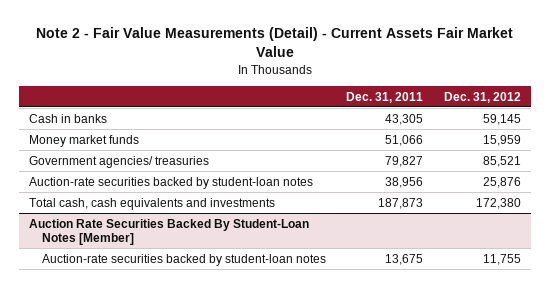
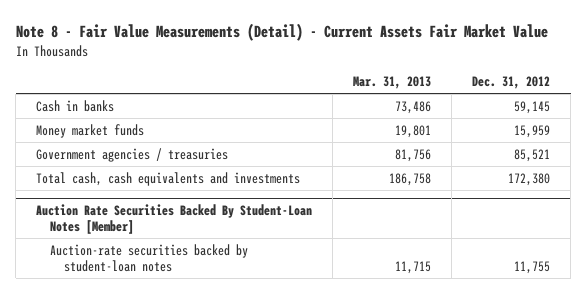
[35,27,513,58] Note 2 - Fair Value Measurements (Detail) - Current Assets Fair Market Value -> [15,23,548,42] Note 8 - Fair Value Measurements (Detail) - Current Assets Fair Market Value
[346,91,424,103] Dec. 31, 2011 -> none
none -> [353,76,432,90] Mar. 31, 2013
[29,176,314,189] Auction-rate securities backed by student-loan notes -> none
[29,155,210,168] Government agencies/ treasuries -> [36,147,229,162] Government agencies / treasuries

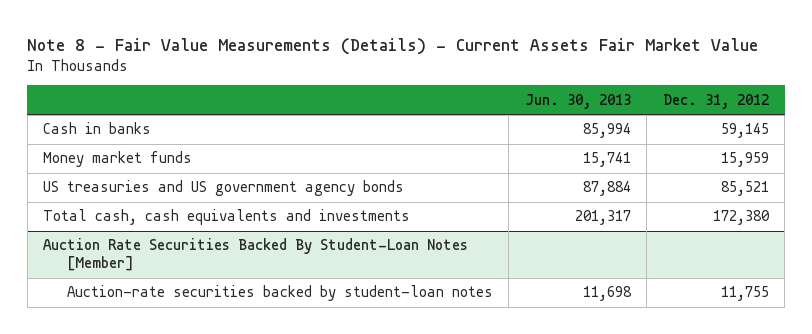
[15,23,548,42] Note 8 - Fair Value Measurements (Detail) - Current Assets Fair Market Value -> [27,37,759,55] Note 8 - Fair Value Measurements (Details) - Current Assets Fair Market Value
[353,76,432,90] Mar. 31, 2013 -> none
none -> [524,93,631,109] Jun. 30, 2013
[36,147,229,162] Government agencies / treasuries -> [43,180,405,197] US treasuries and US government agency bonds

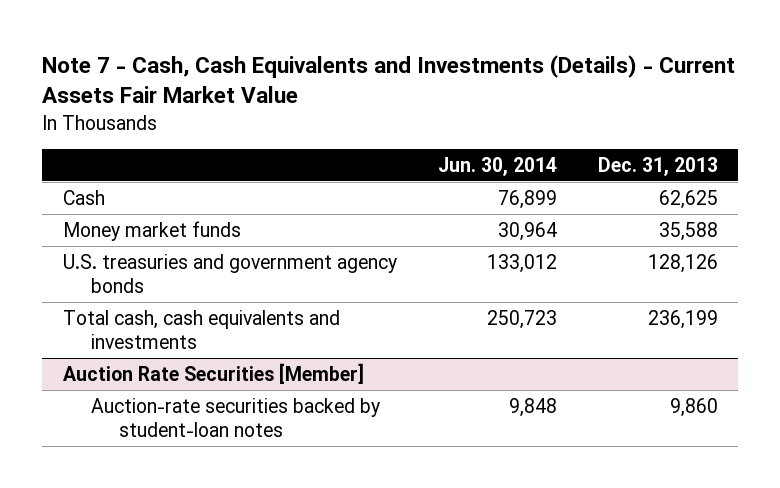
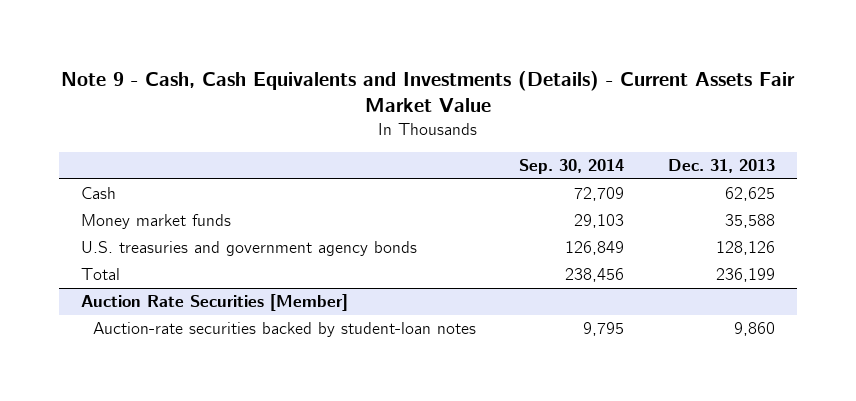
[41,54,735,104] Note 7 - Cash, Cash Equivalents and Investments (Details) - Current Assets Fair Market Value -> [60,70,795,113] Note 9 - Cash, Cash Equivalents and Investments (Details) - Current Assets Fair Market Value
[437,157,557,177] Jun. 30, 2014 -> none
none -> [519,159,625,175] Sep. 30, 2014
[62,309,340,350] Total cash, cash equivalents and investments -> [80,268,120,281] Total

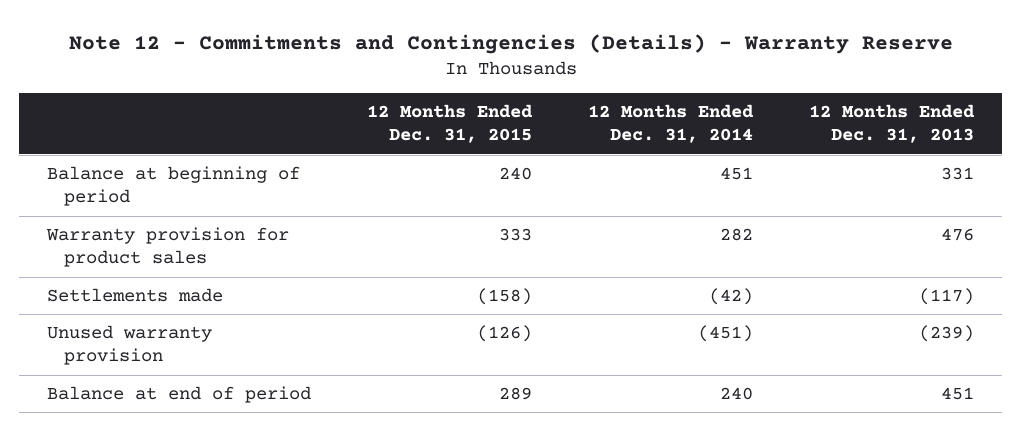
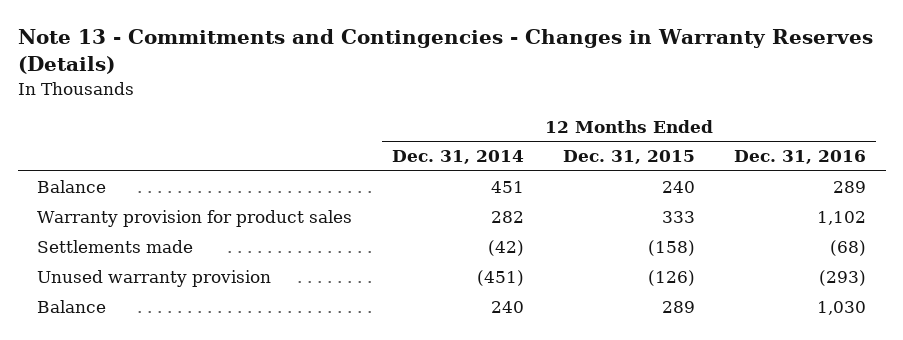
[68,33,953,54] Note 12 - Commitments and Contingencies (Details) - Warranty Reserve -> [17,29,873,75] Note 13 - Commitments and Contingencies - Changes in Warranty Reserves (Details)
[809,104,976,144] 12 Months Ended Dec. 31, 2013 -> none
none -> [733,150,866,165] Dec. 31, 2016
[47,166,301,207] Balance at beginning of period -> [37,180,107,194] Balance
[47,386,312,404] Balance at end of period -> [37,300,107,314] Balance

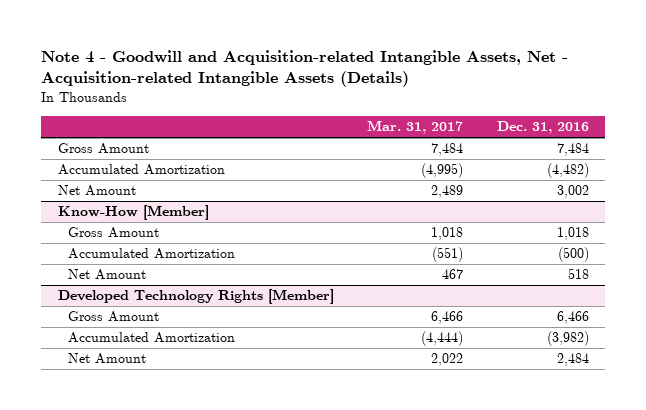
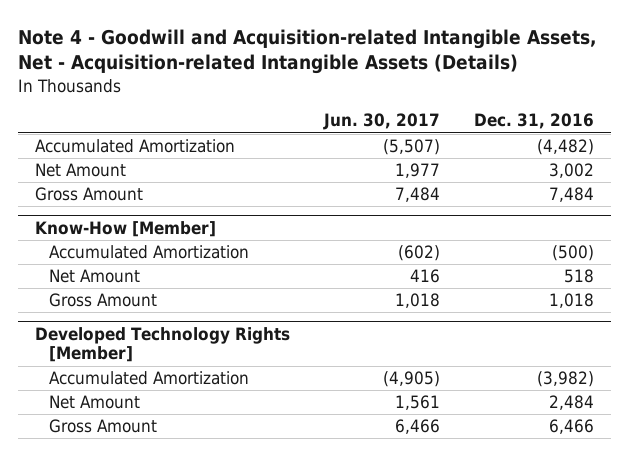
[367,120,464,135] Mar. 31, 2017 -> none
none -> [322,113,440,131] Jun. 30, 2017
[57,143,149,155] Gross Amount -> [35,187,144,202] Gross Amount
[68,227,160,239] Gross Amount -> [48,293,157,308] Gross Amount
[68,311,160,323] Gross Amount -> [48,419,157,434] Gross Amount

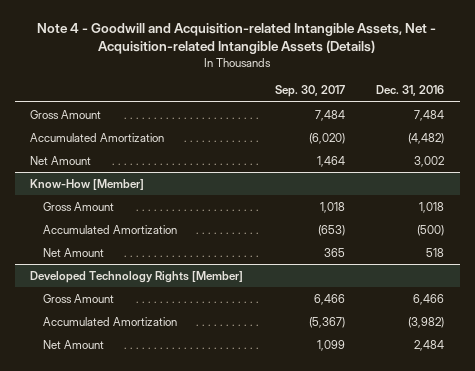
[322,113,440,131] Jun. 30, 2017 -> none
none -> [274,85,345,98] Sep. 30, 2017
[35,187,144,202] Gross Amount -> [30,109,102,119] Gross Amount
[48,293,157,308] Gross Amount -> [42,201,114,211] Gross Amount
[48,419,157,434] Gross Amount -> [42,293,114,303] Gross Amount

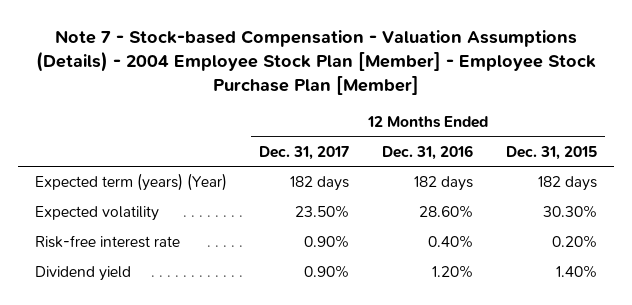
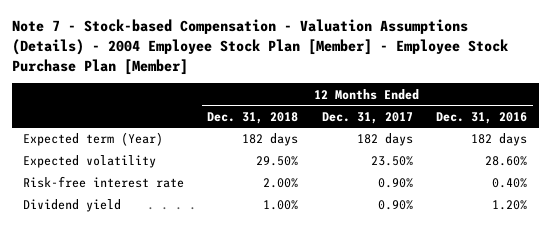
[506,145,598,160] Dec. 31, 2015 -> none
none -> [207,111,299,124] Dec. 31, 2018
[34,173,227,192] Expected term (years) (Year) -> [23,132,164,147] Expected term (Year)

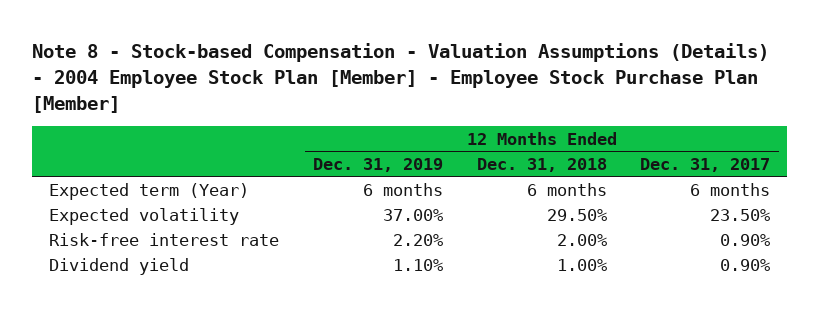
[11,19,508,75] Note 7 - Stock-based Compensation - Valuation Assumptions (Details) - 2004 Employee Stock Plan [Member] - Employee Stock Purchase Plan [Member] -> [32,43,770,113] Note 8 - Stock-based Compensation - Valuation Assumptions (Details) - 2004 Employee Stock Plan [Member] - Employee Stock Purchase Plan [Member]
[435,111,527,124] Dec. 31, 2016 -> none
none -> [312,157,443,172] Dec. 31, 2019
[242,133,299,147] 182 days -> [526,182,607,196] 6 months
[356,133,413,147] 182 days -> [690,182,771,196] 6 months

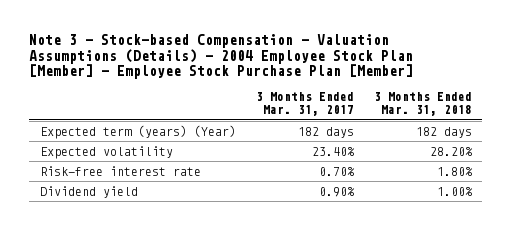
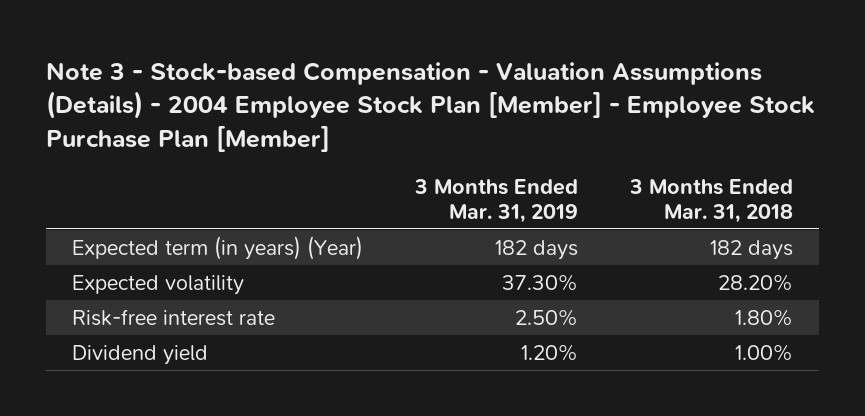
[255,92,354,117] 3 Months Ended Mar. 31, 2017 -> none
none -> [414,178,579,223] 3 Months Ended Mar. 31, 2019
[39,124,236,139] Expected term (years) (Year) -> [72,235,364,260] Expected term (in years) (Year)

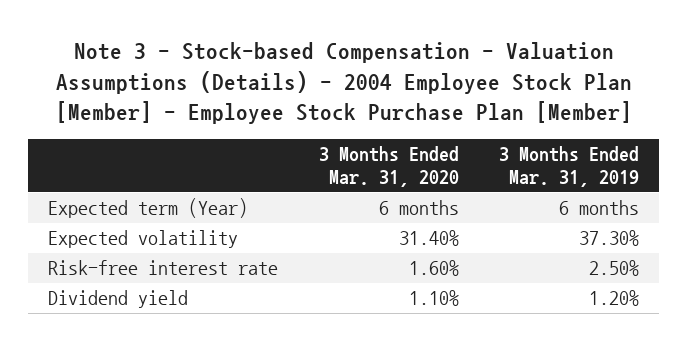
[629,178,794,223] 3 Months Ended Mar. 31, 2018 -> none
none -> [318,145,459,188] 3 Months Ended Mar. 31, 2020
[72,235,364,260] Expected term (in years) (Year) -> [47,198,248,219] Expected term (Year)
[495,239,579,260] 182 days -> [559,200,640,216] 6 months

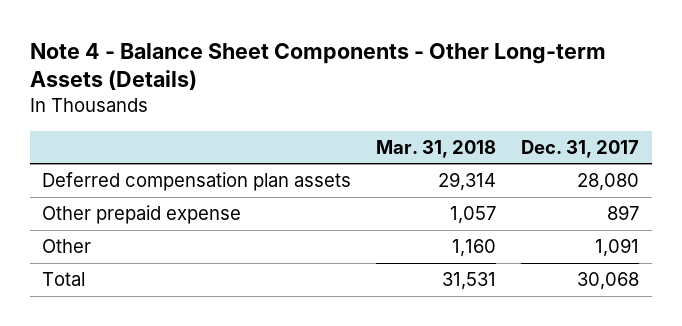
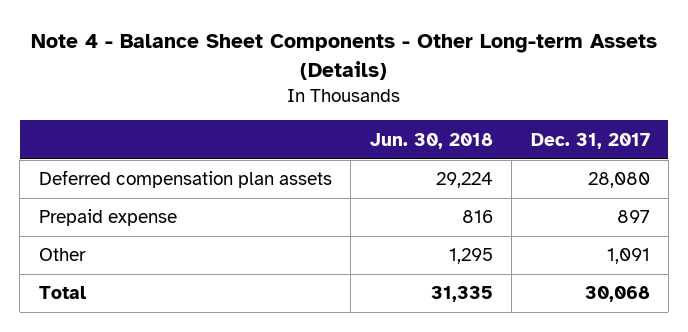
[376,139,497,158] Mar. 31, 2018 -> none
none -> [369,132,493,149] Jun. 30, 2018
[42,205,242,225] Other prepaid expense -> [38,209,177,227] Prepaid expense

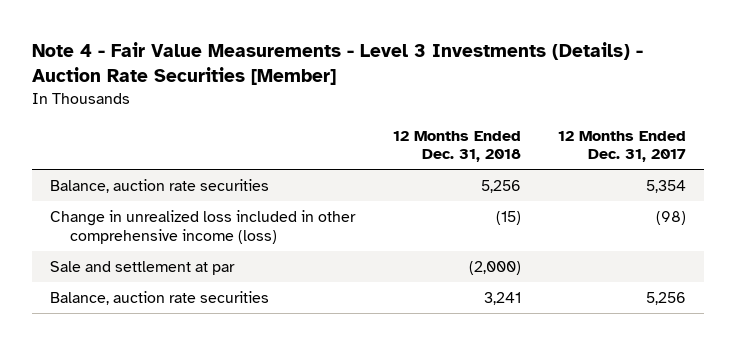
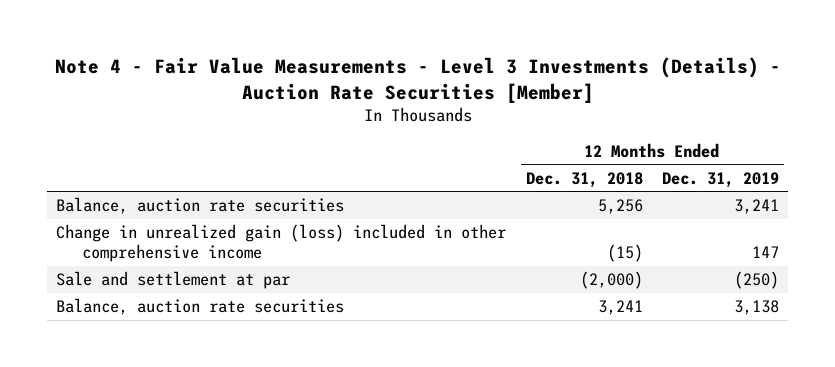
[557,130,686,163] 12 Months Ended Dec. 31, 2017 -> none
none -> [661,171,779,188] Dec. 31, 2019
[50,209,357,244] Change in unrealized loss included in other comprehensive income (loss) -> [56,224,507,263] Change in unrealized gain (loss) included in other comprehensive income

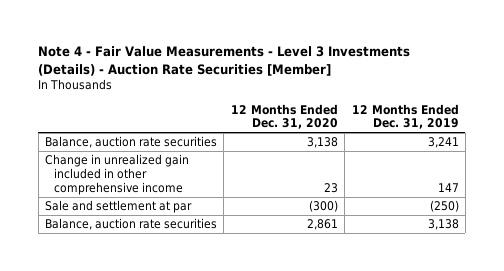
[525,171,643,188] Dec. 31, 2018 -> none
none -> [230,103,338,130] 12 Months Ended Dec. 31, 2020
[56,224,507,263] Change in unrealized gain (loss) included in other comprehensive income -> [45,154,190,195] Change in unrealized gain included in other comprehensive income

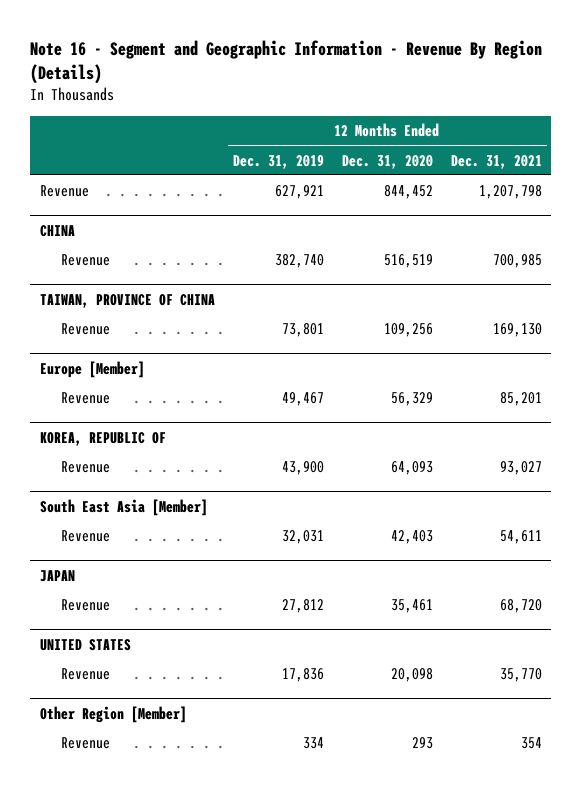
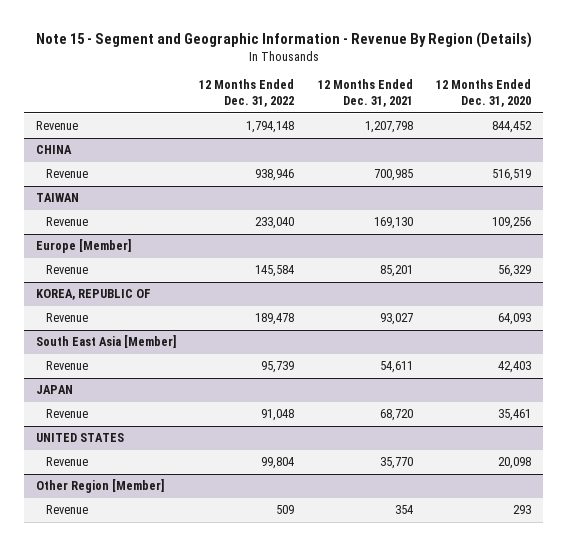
[30,39,543,84] Note 16 - Segment and Geographic Information - Revenue By Region (Details) -> [35,31,532,48] Note 15 - Segment and Geographic Information - Revenue By Region (Details)
[232,154,324,169] Dec. 31, 2019 -> none
none -> [199,79,295,108] 12 Months Ended Dec. 31, 2022
[39,293,215,308] TAIWAN, PROVINCE OF CHINA -> [36,193,80,203] TAIWAN

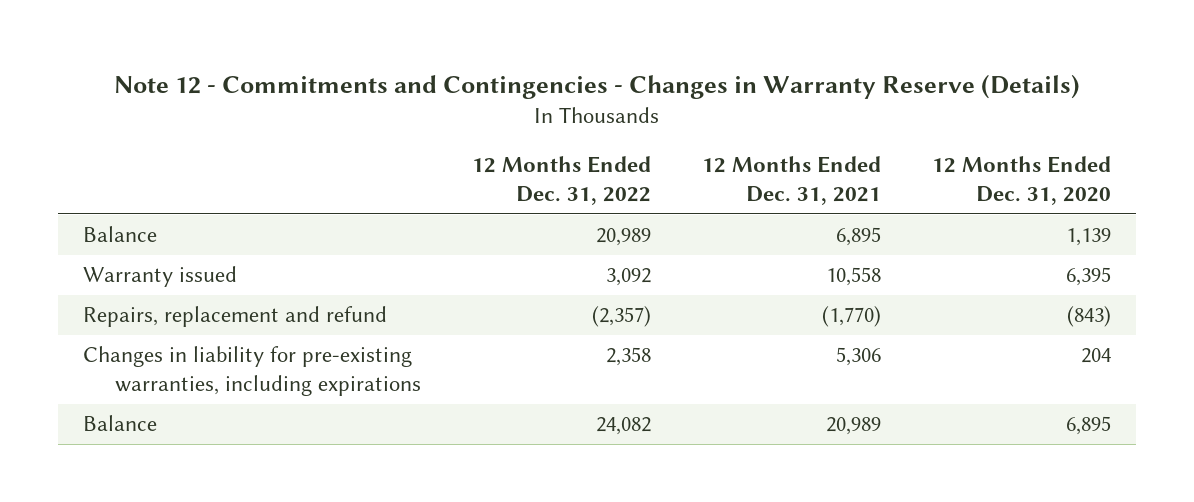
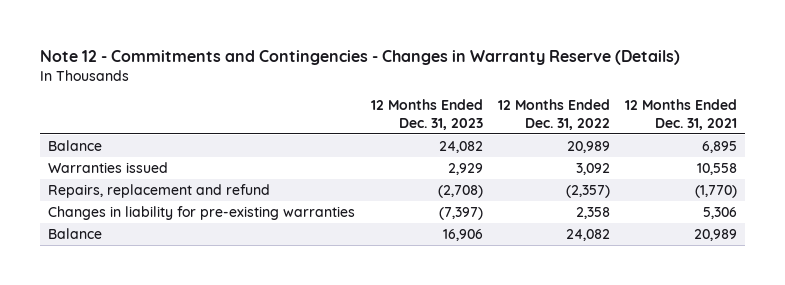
[931,156,1111,206] 12 Months Ended Dec. 31, 2020 -> none
none -> [370,99,483,130] 12 Months Ended Dec. 31, 2023
[83,266,238,288] Warranty issued -> [48,161,169,173] Warranties issued
[83,346,422,396] Changes in liability for pre-existing warranties, including expirations -> [48,205,356,220] Changes in liability for pre-existing warranties

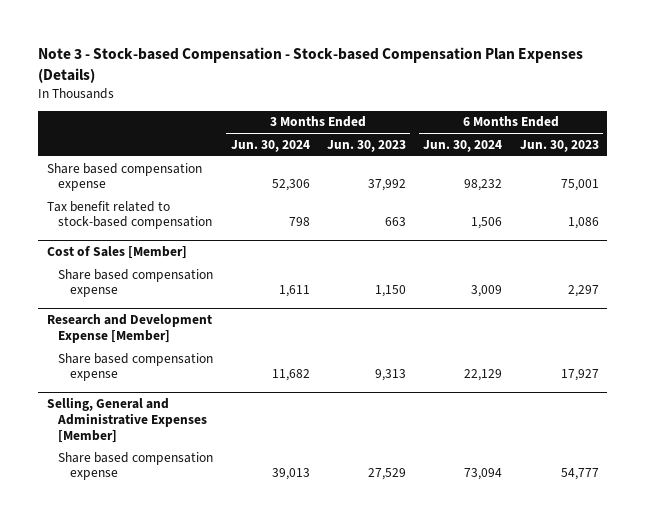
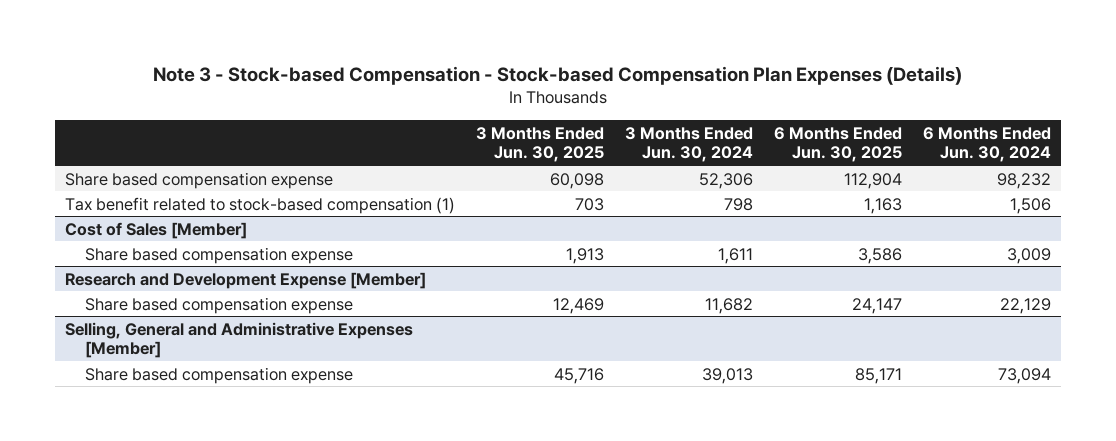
[327,139,407,152] Jun. 30, 2023 -> none
[519,139,599,152] Jun. 30, 2023 -> none
none -> [476,126,605,163] 3 Months Ended Jun. 30, 2025
none -> [773,126,902,163] 6 Months Ended Jun. 30, 2025
[46,200,213,230] Tax benefit related to stock-based compensation -> [65,196,456,214] Tax benefit related to stock-based compensation (1)

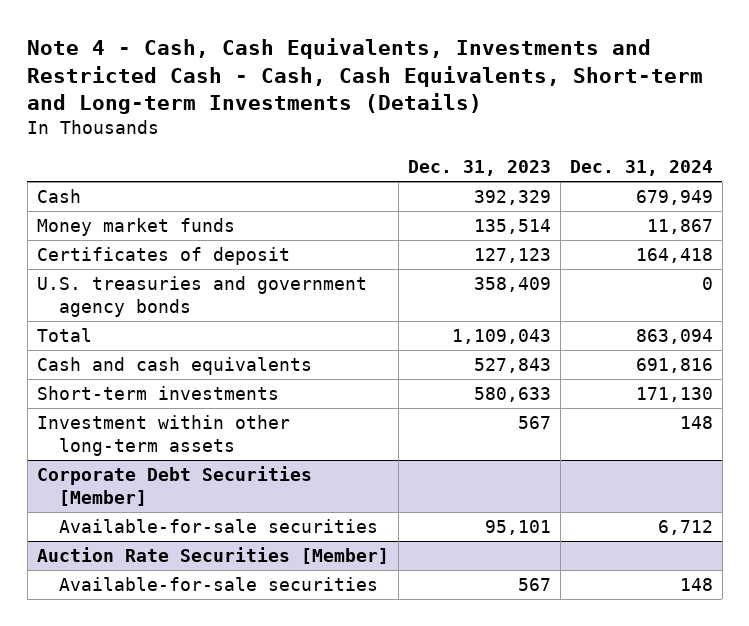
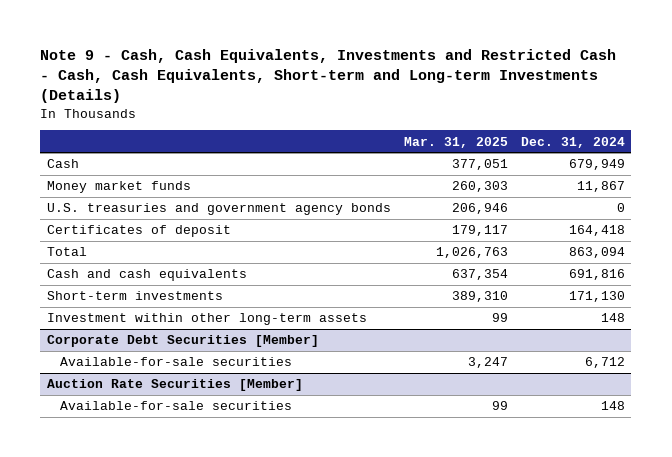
[27,38,704,115] Note 4 - Cash, Cash Equivalents, Investments and Restricted Cash - Cash, Cash Equivalents, Short-term and Long-term Investments (Details) -> [40,49,617,104] Note 9 - Cash, Cash Equivalents, Investments and Restricted Cash - Cash, Cash Equivalents, Short-term and Long-term Investments (Details)
[407,160,551,177] Dec. 31, 2023 -> none
none -> [403,136,508,148] Mar. 31, 2025
[36,246,290,265] Certificates of deposit -> [46,225,231,238] Certificates of deposit

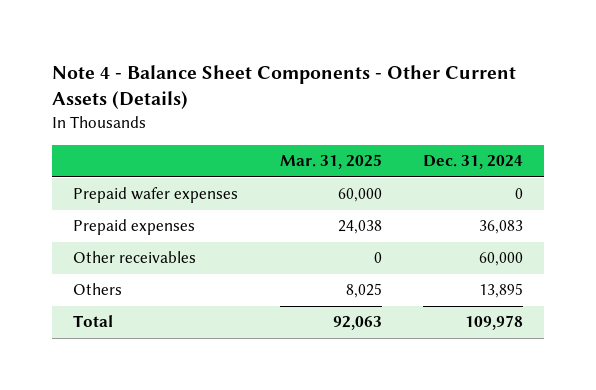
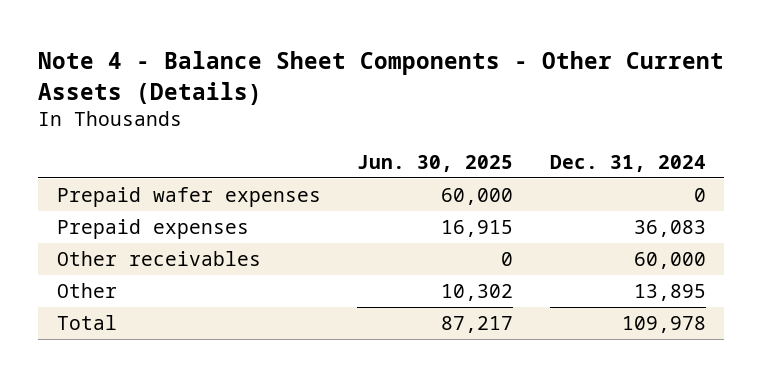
[279,154,382,170] Mar. 31, 2025 -> none
none -> [357,154,514,172] Jun. 30, 2025
[73,283,123,296] Others -> [56,283,117,299] Other

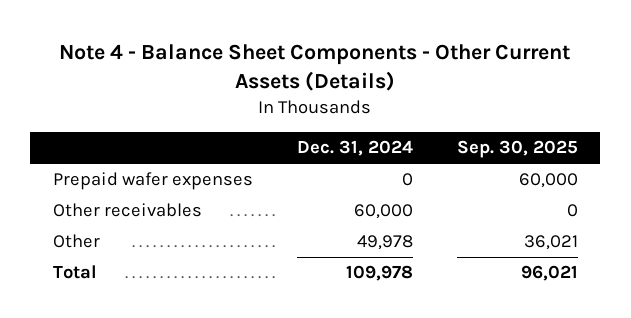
[357,154,514,172] Jun. 30, 2025 -> none
none -> [457,140,579,159] Sep. 30, 2025
[56,219,249,240] Prepaid expenses -> none
[634,284,707,302] 13,895 -> [356,235,413,251] 49,978

